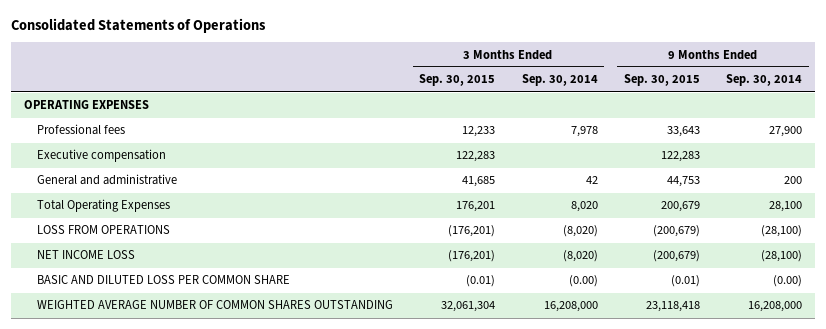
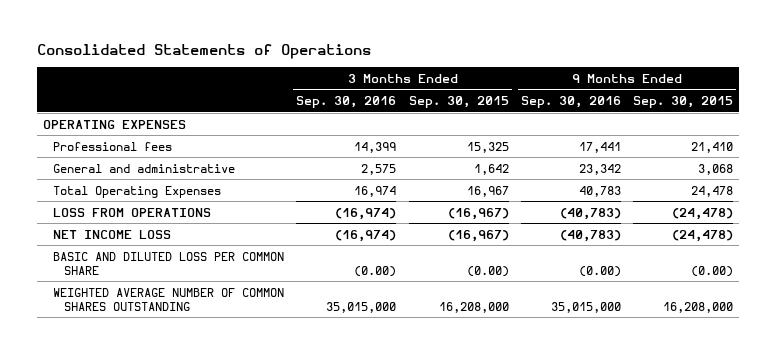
[521,74,598,87] Sep. 30, 2014 -> none
[726,74,803,87] Sep. 30, 2014 -> none
none -> [296,96,397,109] Sep. 30, 2016
none -> [520,96,621,109] Sep. 30, 2016
[36,149,166,163] Executive compensation -> none
[462,126,496,138] 12,233 -> [466,141,509,153] 15,325
[666,126,700,138] 33,643 -> [691,141,734,153] 21,410
[462,176,496,188] 41,685 -> [473,163,509,175] 1,642
[666,176,700,188] 44,753 -> [698,163,734,175] 3,068
[456,201,496,213] 176,201 -> [466,185,509,197] 16,967
[660,201,700,213] 200,679 -> [691,185,734,197] 24,478
[448,225,496,238] (176,201) -> [447,207,509,220] (16,967)
[652,225,700,238] (200,679) -> [672,207,734,220] (24,478)
[448,250,496,263] (176,201) -> [447,229,509,242] (16,967)
[652,250,700,263] (200,679) -> [672,229,734,242] (24,478)
[466,275,496,288] (0.01) -> [466,265,509,277] (0.00)
[670,275,700,288] (0.01) -> [691,265,734,277] (0.00)
[441,301,496,313] 32,061,304 -> [438,301,509,313] 16,208,000
[645,301,700,313] 23,118,418 -> [663,301,734,313] 16,208,000

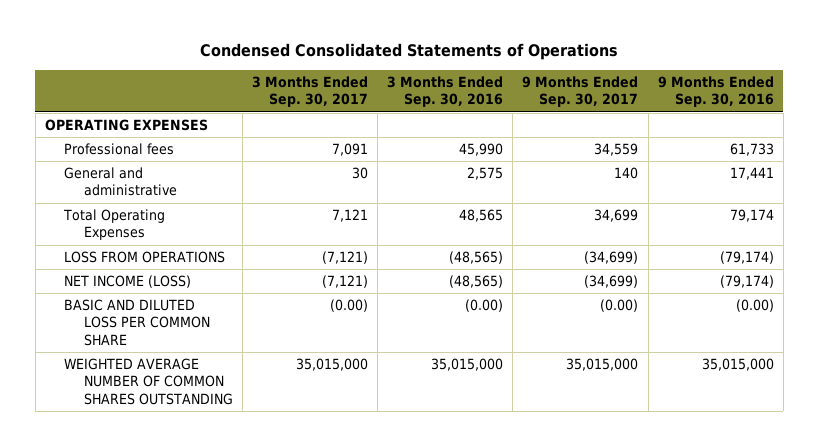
[36,44,371,60] Consolidated Statements of Operations -> [200,43,619,61] Condensed Consolidated Statements of Operations
[408,96,509,109] Sep. 30, 2015 -> none
[633,96,734,109] Sep. 30, 2015 -> none
none -> [252,76,369,108] 3 Months Ended Sep. 30, 2017
none -> [522,76,639,108] 9 Months Ended Sep. 30, 2017
[354,141,397,153] 14,399 -> [459,143,504,157] 45,990
[578,141,621,153] 17,441 -> [729,143,774,157] 61,733
[578,163,621,175] 23,342 -> [729,167,774,181] 17,441
[354,185,397,197] 16,974 -> [459,209,504,223] 48,565
[578,185,621,197] 40,783 -> [729,209,774,223] 79,174
[335,207,397,220] (16,974) -> [449,251,504,265] (48,565)
[559,207,621,220] (40,783) -> [719,251,774,265] (79,174)
[53,229,172,239] NET INCOME LOSS -> [64,275,192,289] NET INCOME (LOSS)
[335,229,397,242] (16,974) -> [449,275,504,289] (48,565)
[559,229,621,242] (40,783) -> [719,275,774,289] (79,174)

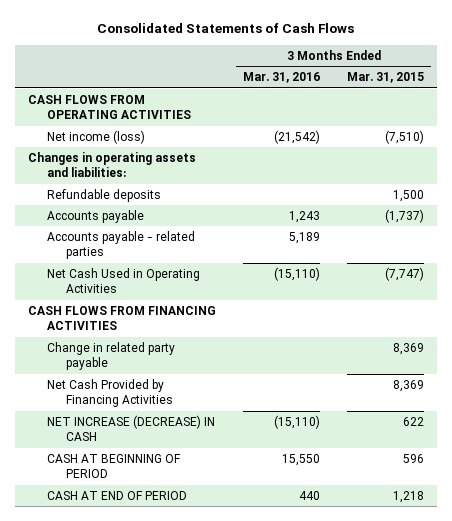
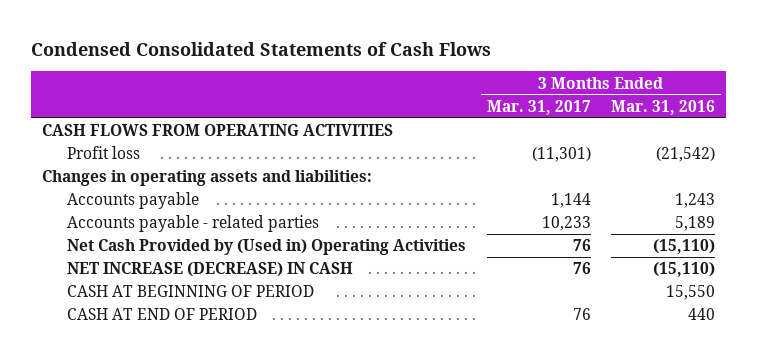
[97,23,355,34] Consolidated Statements of Cash Flows -> [31,41,492,56] Condensed Consolidated Statements of Cash Flows
[346,72,424,84] Mar. 31, 2015 -> none
none -> [486,99,591,115] Mar. 31, 2017
[47,129,146,144] Net income (loss) -> [66,146,140,160] Profit loss
[47,188,162,202] Refundable deposits -> none
[28,305,217,331] CASH FLOWS FROM FINANCING ACTIVITIES -> none
[47,341,176,371] Change in related party payable -> none
[47,378,174,408] Net Cash Provided by Financing Activities -> none
[47,267,201,294] Net Cash Used in Operating Activities -> [66,239,466,256] Net Cash Provided by (Used in) Operating Activities

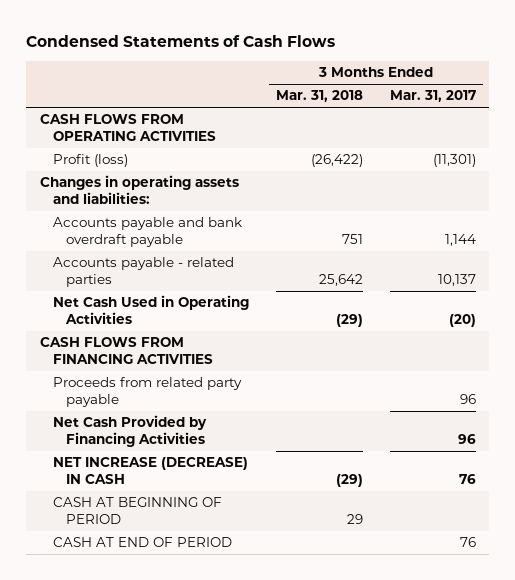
[31,41,492,56] Condensed Consolidated Statements of Cash Flows -> [26,35,336,48] Condensed Statements of Cash Flows
[611,99,716,115] Mar. 31, 2016 -> none
none -> [275,90,363,103] Mar. 31, 2018
[66,146,140,160] Profit loss -> [52,154,128,168] Profit (loss)
[66,192,199,210] Accounts payable -> [52,217,242,248] Accounts payable and bank overdraft payable
[541,216,591,232] 10,233 -> [437,274,476,287] 10,137
[66,239,466,256] Net Cash Provided by (Used in) Operating Activities -> [52,295,249,325] Net Cash Used in Operating Activities
[572,239,591,252] 76 -> [448,314,476,328] (20)
none -> [39,337,213,365] CASH FLOWS FROM FINANCING ACTIVITIES
none -> [52,377,242,408] Proceeds from related party payable
none -> [52,415,207,448] Net Cash Provided by Financing Activities

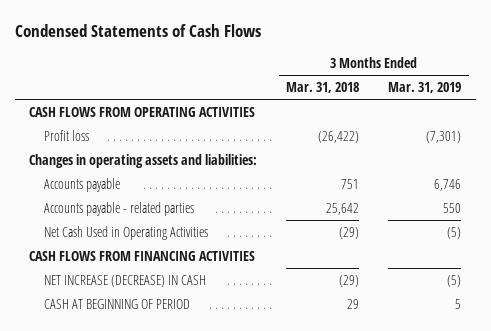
[389,90,476,103] Mar. 31, 2017 -> none
none -> [388,82,462,94] Mar. 31, 2019
[52,154,128,168] Profit (loss) -> [43,130,89,142] Profit loss
[52,217,242,248] Accounts payable and bank overdraft payable -> [43,178,120,193] Accounts payable
[52,377,242,408] Proceeds from related party payable -> none
[52,415,207,448] Net Cash Provided by Financing Activities -> none
[52,537,232,548] CASH AT END OF PERIOD -> none

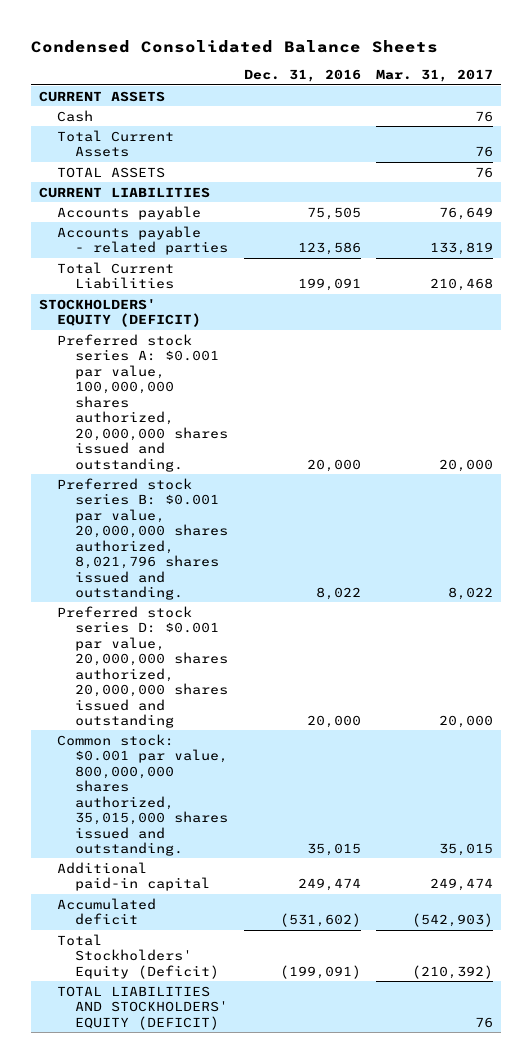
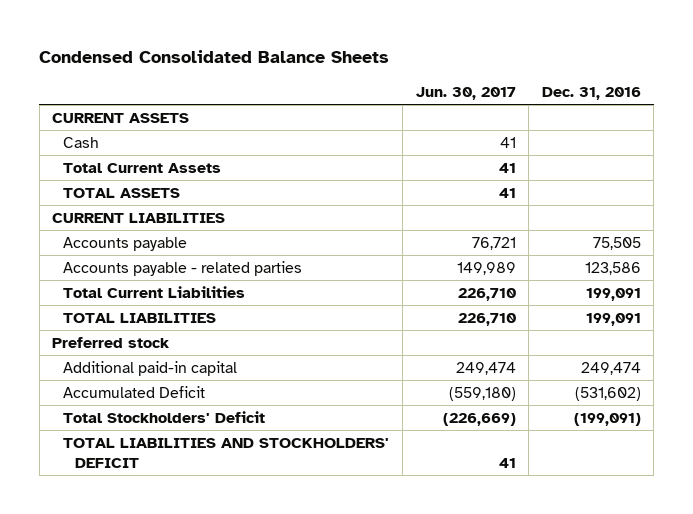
[376,69,494,83] Mar. 31, 2017 -> none
none -> [415,87,516,101] Jun. 30, 2017
[38,298,202,328] STOCKHOLDERS' EQUITY (DEFICIT) -> none
[57,333,229,472] Preferred stock series A: $0.001 par value, 100,000,000 shares authorized, 20,000,000 shares issued and outstanding. -> none
[57,477,229,601] Preferred stock series B: $0.001 par value, 20,000,000 shares authorized, 8,021,796 shares issued and outstanding. -> none
[57,605,229,729] Preferred stock series D: $0.001 par value, 20,000,000 shares authorized, 20,000,000 shares issued and outstanding -> none
[57,733,229,857] Common stock: $0.001 par value, 800,000,000 shares authorized, 35,015,000 shares issued and outstanding. -> none
none -> [63,312,217,323] TOTAL LIABILITIES
none -> [52,336,171,348] Preferred stock
[57,897,157,926] Accumulated deficit -> [63,385,206,398] Accumulated Deficit
[57,933,220,979] Total Stockholders' Equity (Deficit) -> [63,410,266,423] Total Stockholders' Deficit
[57,985,229,1030] TOTAL LIABILITIES AND STOCKHOLDERS' EQUITY (DEFICIT) -> [63,437,390,468] TOTAL LIABILITIES AND STOCKHOLDERS' DEFICIT

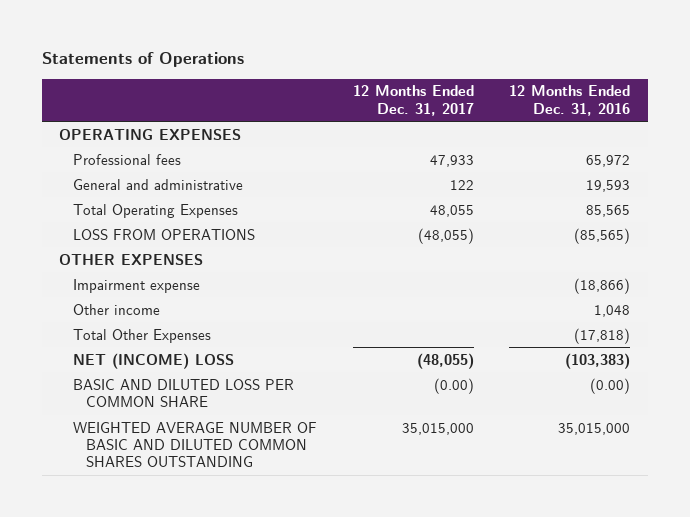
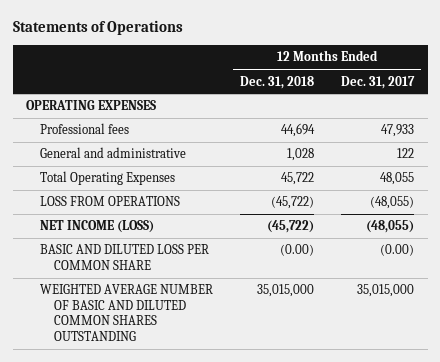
[509,85,631,116] 12 Months Ended Dec. 31, 2016 -> none
none -> [240,75,315,89] Dec. 31, 2018
[59,252,204,265] OTHER EXPENSES -> none
[72,278,200,293] Impairment expense -> none
[72,303,160,315] Other income -> none
[72,328,211,343] Total Other Expenses -> none
[72,352,234,369] NET (INCOME) LOSS -> [40,220,155,234] NET INCOME (LOSS)

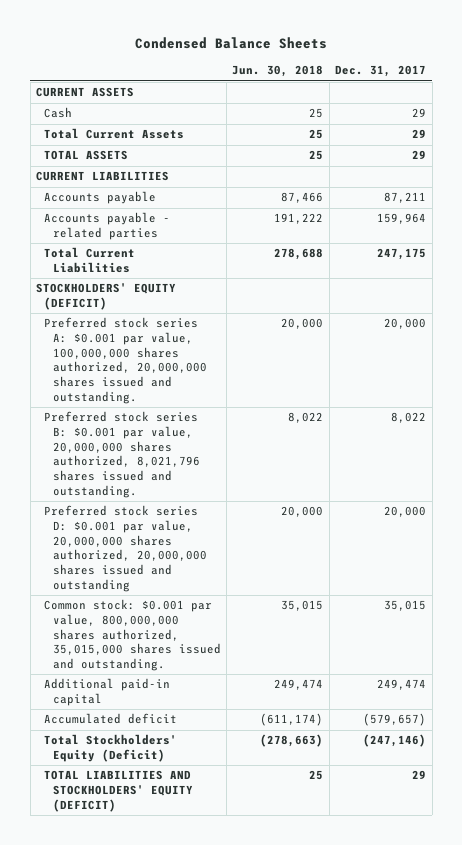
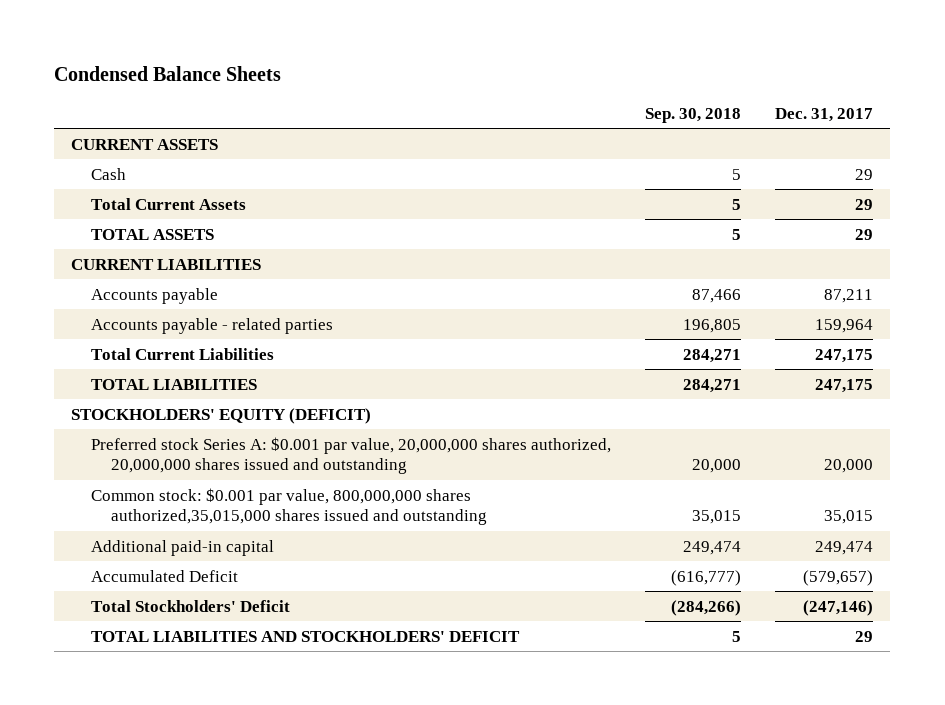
[232,65,324,78] Jun. 30, 2018 -> none
none -> [645,107,742,123] Sep. 30, 2018
none -> [90,378,257,390] TOTAL LIABILITIES
[44,317,207,404] Preferred stock series A: $0.001 par value, 100,000,000 shares authorized, 20,000,000 shares issued and outstanding. -> none
[44,411,200,498] Preferred stock series B: $0.001 par value, 20,000,000 shares authorized, 8,021,796 shares issued and outstanding. -> none
[44,505,207,592] Preferred stock series D: $0.001 par value, 20,000,000 shares authorized, 20,000,000 shares issued and outstanding -> [90,436,611,475] Preferred stock Series A: $0.001 par value, 20,000,000 shares authorized, 20,000,000 shares issued and outstanding
[44,599,221,671] Common stock: $0.001 par value, 800,000,000 shares authorized, 35,015,000 shares issued and outstanding. -> [90,487,487,526] Common stock: $0.001 par value, 800,000,000 shares authorized,35,015,000 shares issued and outstanding
[44,713,178,725] Accumulated deficit -> [90,569,238,582] Accumulated Deficit
[44,734,178,763] Total Stockholders' Equity (Deficit) -> [90,599,290,612] Total Stockholders' Deficit
[44,770,193,812] TOTAL LIABILITIES AND STOCKHOLDERS' EQUITY (DEFICIT) -> [90,630,520,642] TOTAL LIABILITIES AND STOCKHOLDERS' DEFICIT

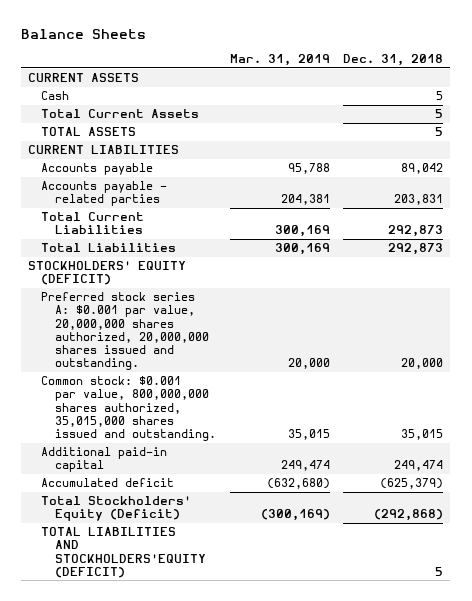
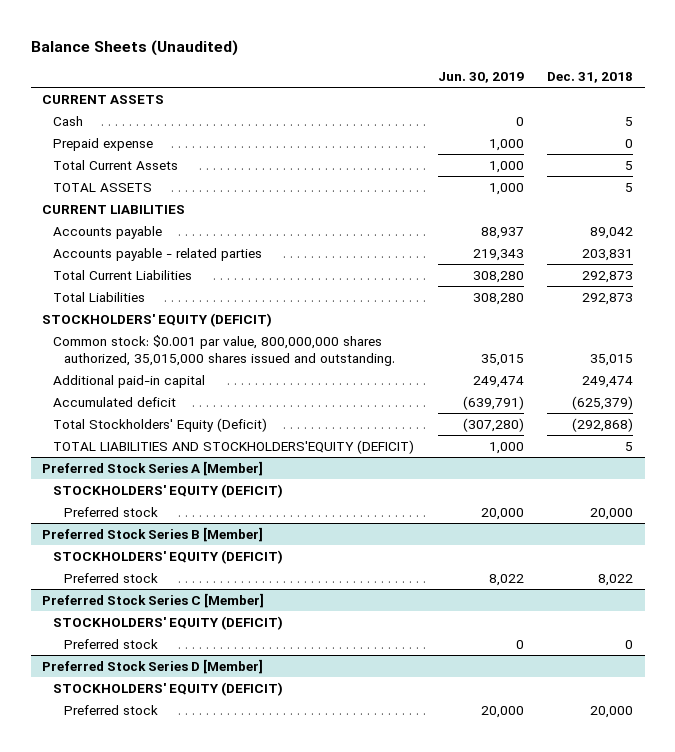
[21,28,147,39] Balance Sheets -> [30,39,238,56] Balance Sheets (Unaudited)
[229,54,330,67] Mar. 31, 2019 -> none
none -> [437,72,524,84] Jun. 30, 2019
none -> [53,137,154,151] Prepaid expense
[41,292,209,371] Preferred stock series A: $0.001 par value, 20,000,000 shares authorized, 20,000,000 shares issued and outstanding. -> none
none -> [42,460,264,476] Preferred Stock Series A [Member]
none -> [53,483,284,498] STOCKHOLDERS' EQUITY (DEFICIT)
none -> [64,506,159,517] Preferred stock
none -> [42,526,264,542] Preferred Stock Series B [Member]
none -> [53,549,284,564] STOCKHOLDERS' EQUITY (DEFICIT)
none -> [64,572,159,583] Preferred stock
none -> [42,592,265,608] Preferred Stock Series C [Member]
none -> [53,615,284,630] STOCKHOLDERS' EQUITY (DEFICIT)
none -> [64,638,159,649] Preferred stock
none -> [42,658,264,674] Preferred Stock Series D [Member]
none -> [53,681,284,696] STOCKHOLDERS' EQUITY (DEFICIT)
none -> [64,704,159,715] Preferred stock

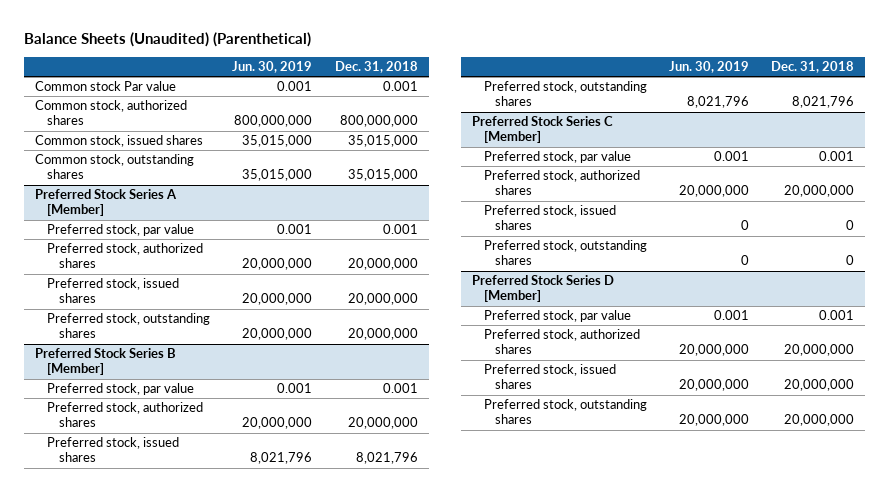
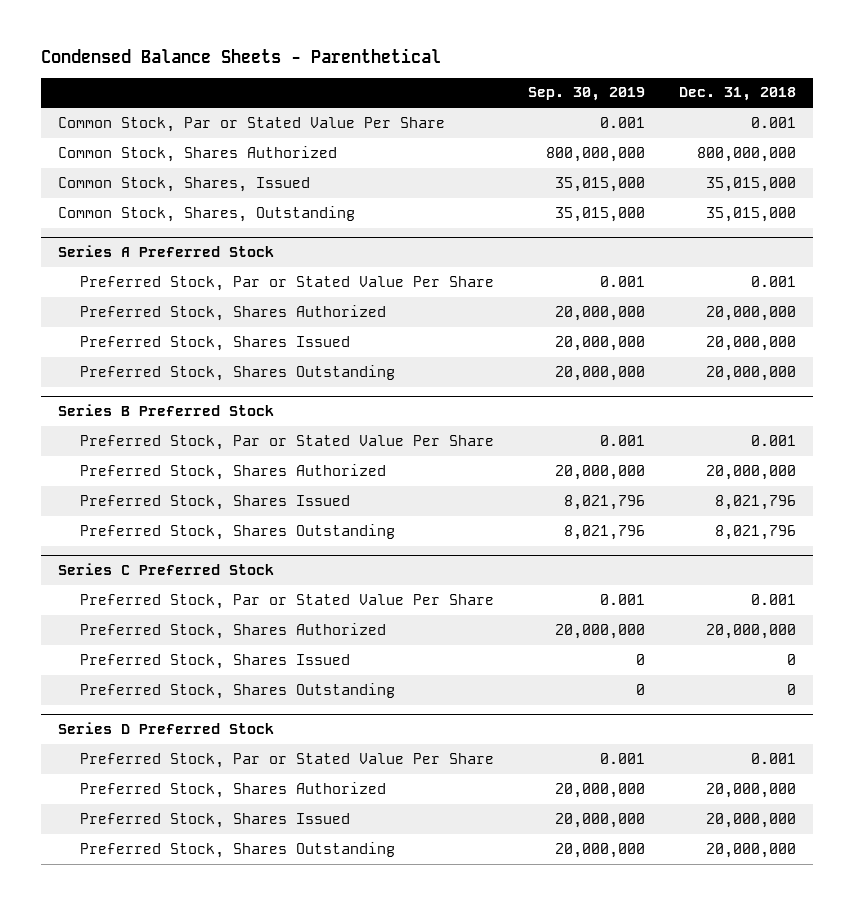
[24,32,312,48] Balance Sheets (Unaudited) (Parenthetical) -> [41,48,442,64] Condensed Balance Sheets - Parenthetical
[232,61,313,74] Jun. 30, 2019 -> none
none -> [528,87,646,102] Sep. 30, 2019
[35,81,177,92] Common stock Par value -> [57,116,445,132] Common Stock, Par or Stated Value Per Share
[35,100,188,126] Common stock, authorized shares -> [57,145,337,162] Common Stock, Shares Authorized
[35,135,204,148] Common stock, issued shares -> [57,176,310,192] Common Stock, Shares, Issued
[35,154,195,180] Common stock, outstanding shares -> [57,205,355,222] Common Stock, Shares, Outstanding
[35,189,178,217] Preferred Stock Series A [Member] -> [57,245,274,258] Series A Preferred Stock
[47,224,195,237] Preferred stock, par value -> [80,275,495,291] Preferred Stock, Par or Stated Value Per Share
[47,243,204,269] Preferred stock, authorized shares -> [80,304,387,321] Preferred Stock, Shares Authorized
[47,278,180,304] Preferred stock, issued shares -> [80,335,351,351] Preferred Stock, Shares Issued
[47,313,211,339] Preferred stock, outstanding shares -> [80,364,396,381] Preferred Stock, Shares Outstanding
[35,348,177,376] Preferred Stock Series B [Member] -> [57,404,274,417] Series B Preferred Stock
[47,383,195,396] Preferred stock, par value -> [80,434,495,450] Preferred Stock, Par or Stated Value Per Share
[47,402,204,428] Preferred stock, authorized shares -> [80,463,387,480] Preferred Stock, Shares Authorized
[47,437,180,463] Preferred stock, issued shares -> [80,494,351,510] Preferred Stock, Shares Issued
[483,81,647,107] Preferred stock, outstanding shares -> [80,523,396,540] Preferred Stock, Shares Outstanding
[471,116,613,144] Preferred Stock Series C [Member] -> [57,563,274,576] Series C Preferred Stock
[483,151,631,164] Preferred stock, par value -> [80,593,495,609] Preferred Stock, Par or Stated Value Per Share
[483,170,640,196] Preferred stock, authorized shares -> [80,622,387,639] Preferred Stock, Shares Authorized
[483,205,616,231] Preferred stock, issued shares -> [80,653,351,669] Preferred Stock, Shares Issued
[483,240,647,266] Preferred stock, outstanding shares -> [80,682,396,699] Preferred Stock, Shares Outstanding
[471,275,614,303] Preferred Stock Series D [Member] -> [57,722,274,735] Series D Preferred Stock
[483,310,631,323] Preferred stock, par value -> [80,752,495,768] Preferred Stock, Par or Stated Value Per Share
[483,329,640,355] Preferred stock, authorized shares -> [80,781,387,798] Preferred Stock, Shares Authorized
[483,364,616,390] Preferred stock, issued shares -> [80,812,351,828] Preferred Stock, Shares Issued
[483,399,647,425] Preferred stock, outstanding shares -> [80,841,396,858] Preferred Stock, Shares Outstanding

